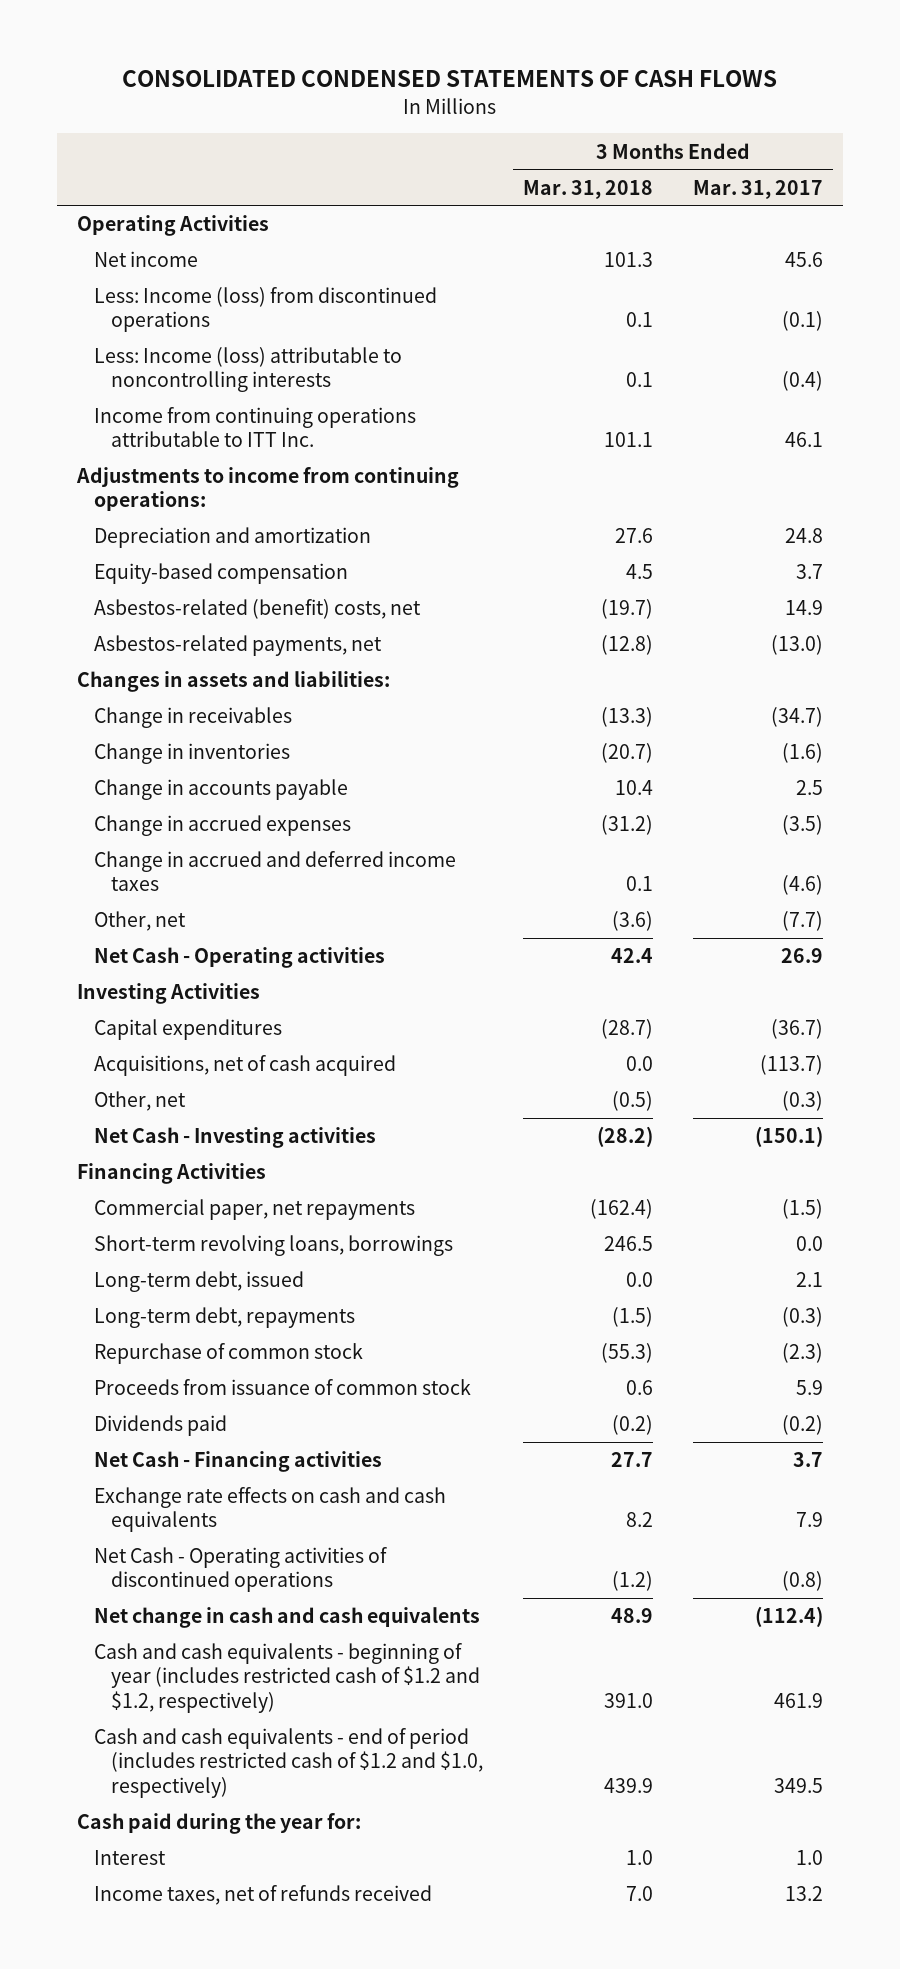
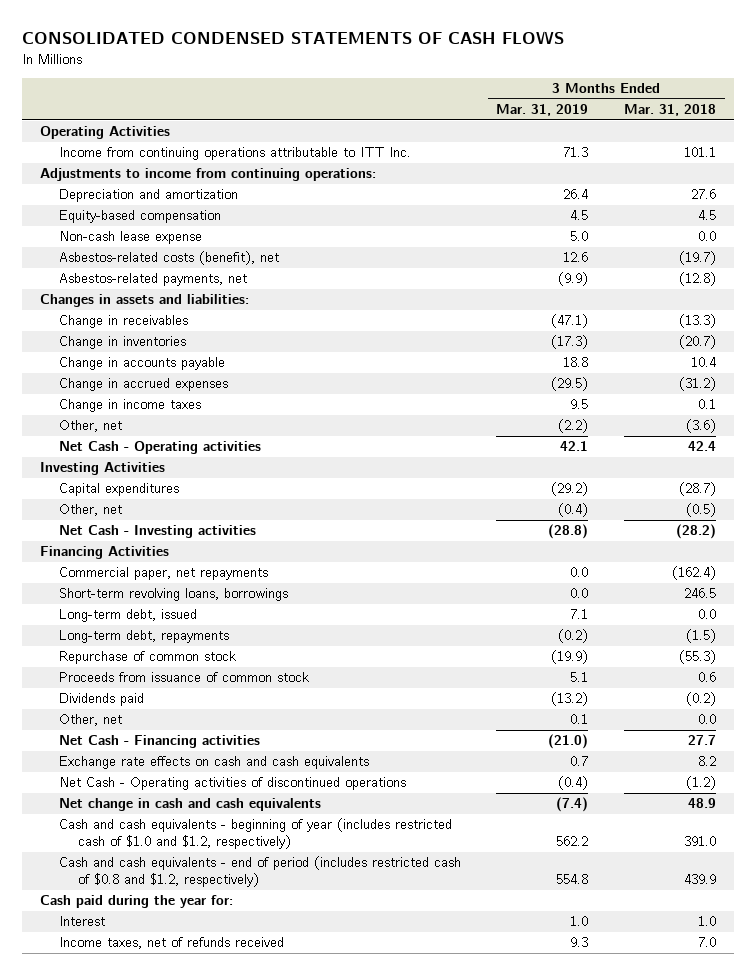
[693,179,824,199] Mar. 31, 2017 -> none
none -> [496,103,589,116] Mar. 31, 2019
[93,251,198,268] Net income -> none
[93,287,437,333] Less: Income (loss) from discontinued operations -> none
[93,347,402,393] Less: Income (loss) attributable to noncontrolling interests -> none
none -> [59,231,203,245] Non-cash lease expense
[93,599,421,620] Asbestos-related (benefit) costs, net -> [59,251,280,266] Asbestos-related costs (benefit), net
[93,851,456,892] Change in accrued and deferred income taxes -> [59,399,202,413] Change in income taxes
[93,1055,396,1077] Acquisitions, net of cash acquired -> none
none -> [59,714,123,727] Other, net
[93,1643,480,1713] Cash and cash equivalents - beginning of year (includes restricted cash of $1.2 and $1.2, respectively) -> [59,818,453,850] Cash and cash equivalents - beginning of year (includes restricted cash of $1.0 and $1.2, respectively)
[93,1728,483,1798] Cash and cash equivalents - end of period (includes restricted cash of $1.2 and $1.0, respectively) -> [59,856,462,888] Cash and cash equivalents - end of period (includes restricted cash of $0.8 and $1.2, respectively)

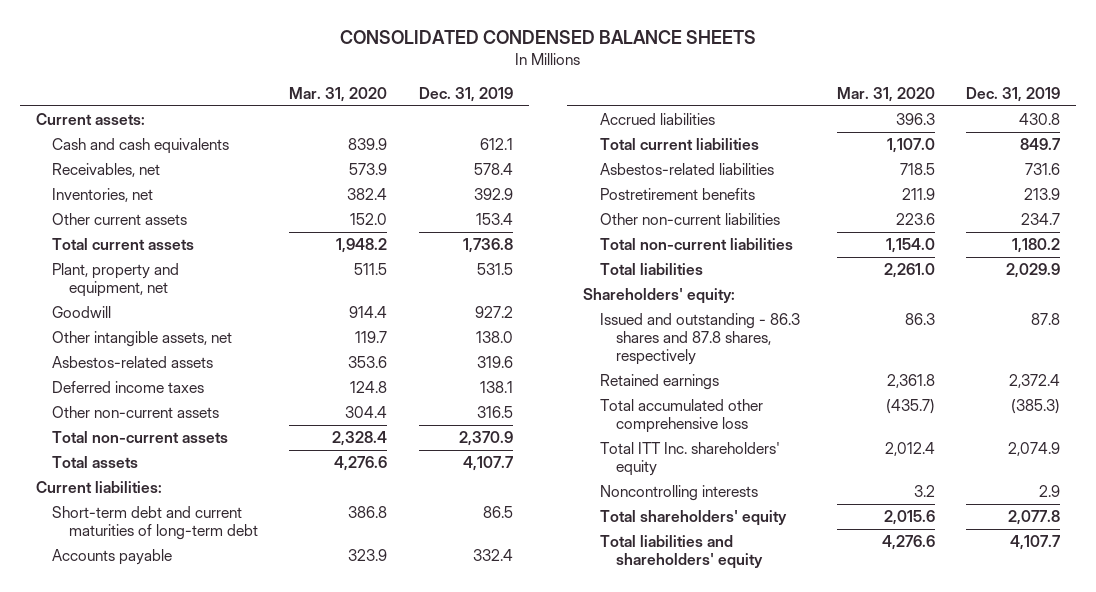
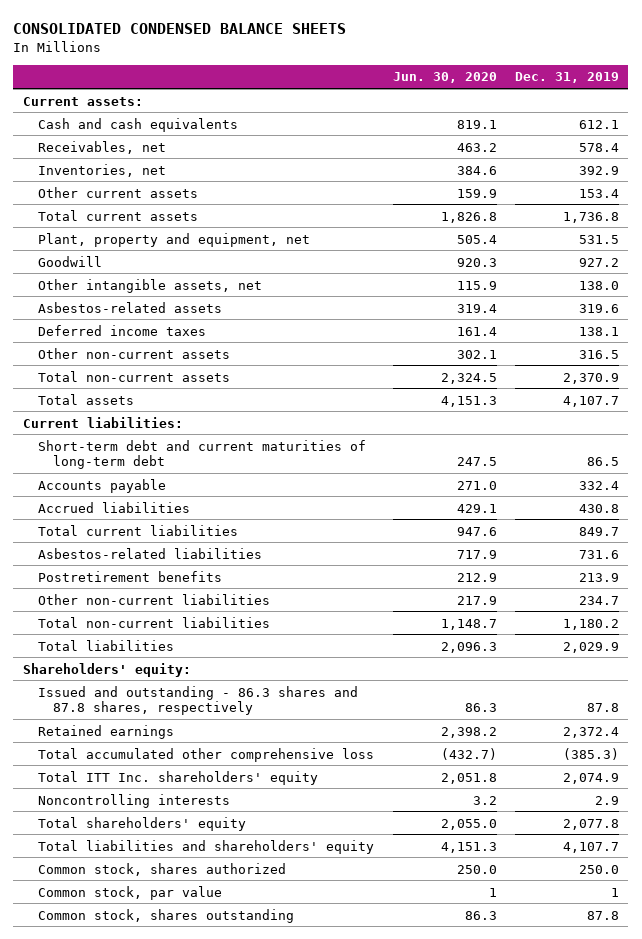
[289,86,388,102] Mar. 31, 2020 -> none
none -> [392,72,497,84] Jun. 30, 2020
none -> [37,862,286,876] Common stock, shares authorized
none -> [37,885,222,900] Common stock, par value
none -> [37,908,294,923] Common stock, shares outstanding

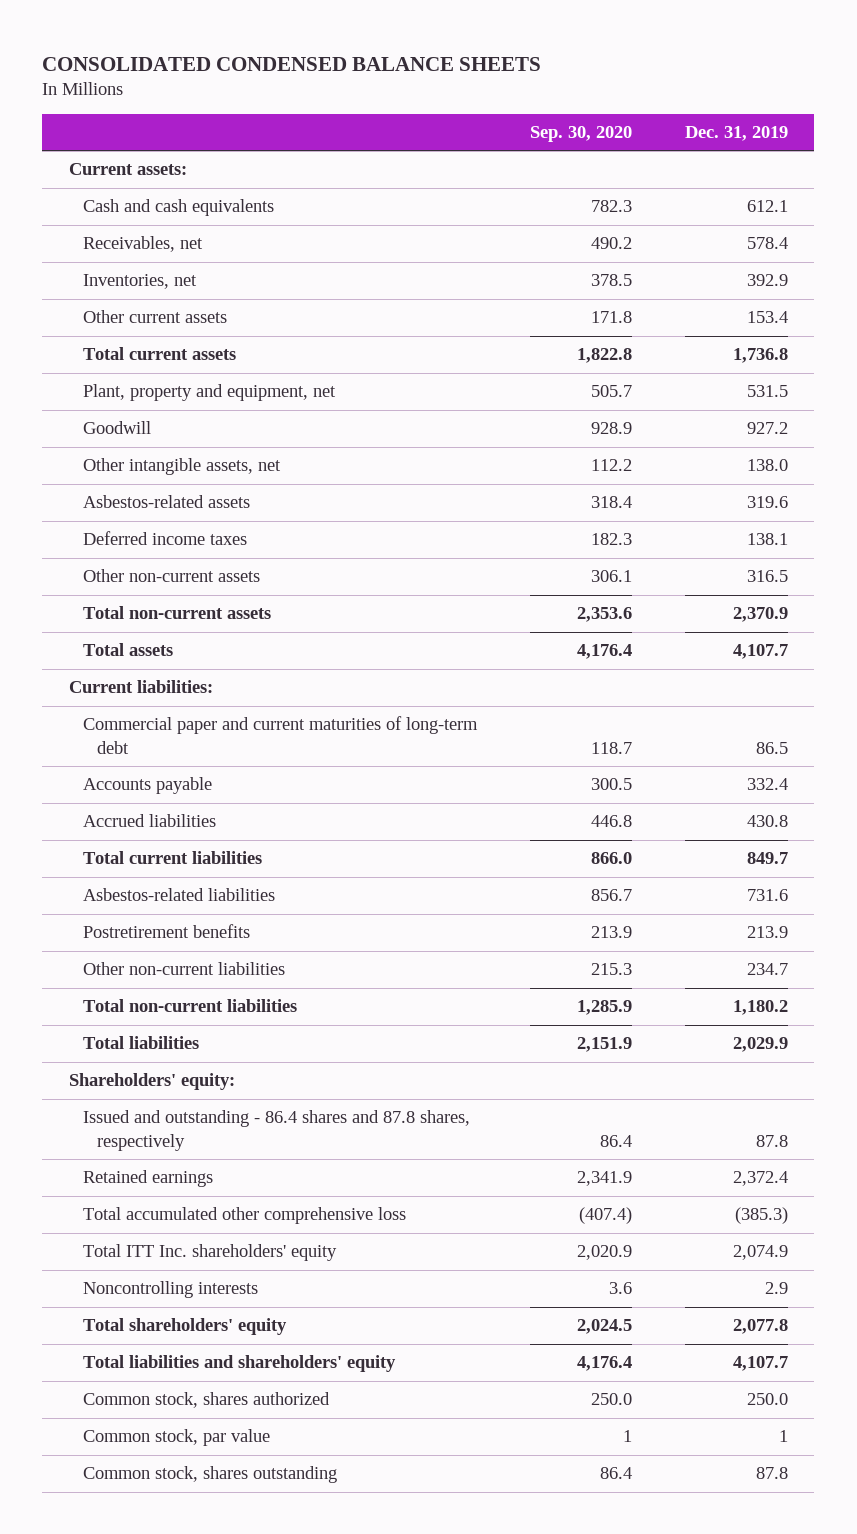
[392,72,497,84] Jun. 30, 2020 -> none
none -> [529,125,632,142] Sep. 30, 2020
[37,439,366,470] Short-term debt and current maturities of long-term debt -> [82,716,478,754] Commercial paper and current maturities of long-term debt
[37,685,358,716] Issued and outstanding - 86.3 shares and 87.8 shares, respectively -> [82,1110,470,1151] Issued and outstanding - 86.4 shares and 87.8 shares, respectively

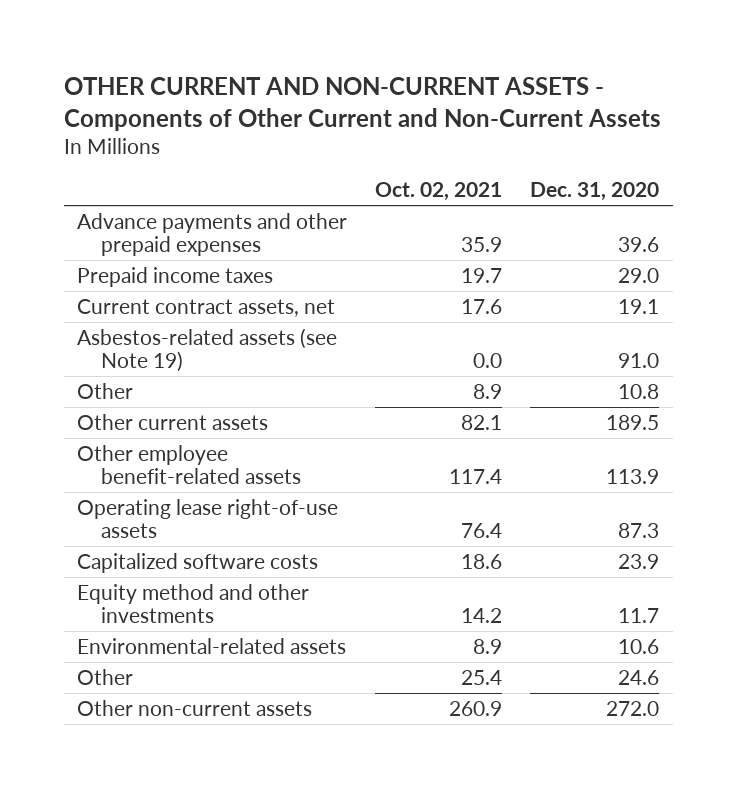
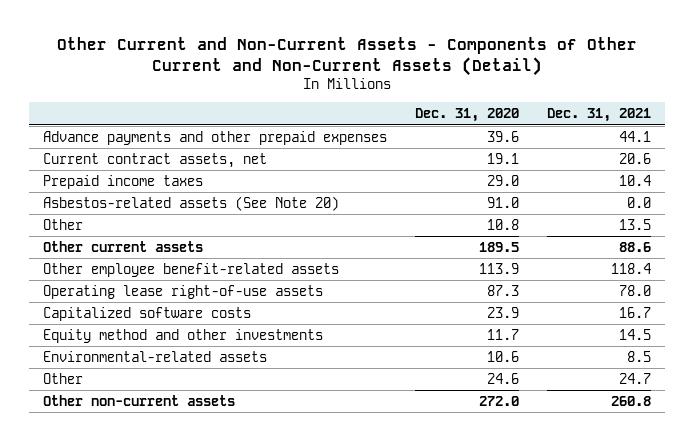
[63,77,661,131] OTHER CURRENT AND NON-CURRENT ASSETS - Components of Other Current and Non-Current Assets -> [57,37,638,77] Other Current and Non-Current Assets - Components of Other Current and Non-Current Assets (Detail)
[375,182,503,202] Oct. 02, 2021 -> none
none -> [547,108,652,123] Dec. 31, 2021
[77,266,274,287] Prepaid income taxes -> [43,174,204,189] Prepaid income taxes
[77,327,338,373] Asbestos-related assets (see Note 19) -> [43,195,340,211] Asbestos-related assets (See Note 20)

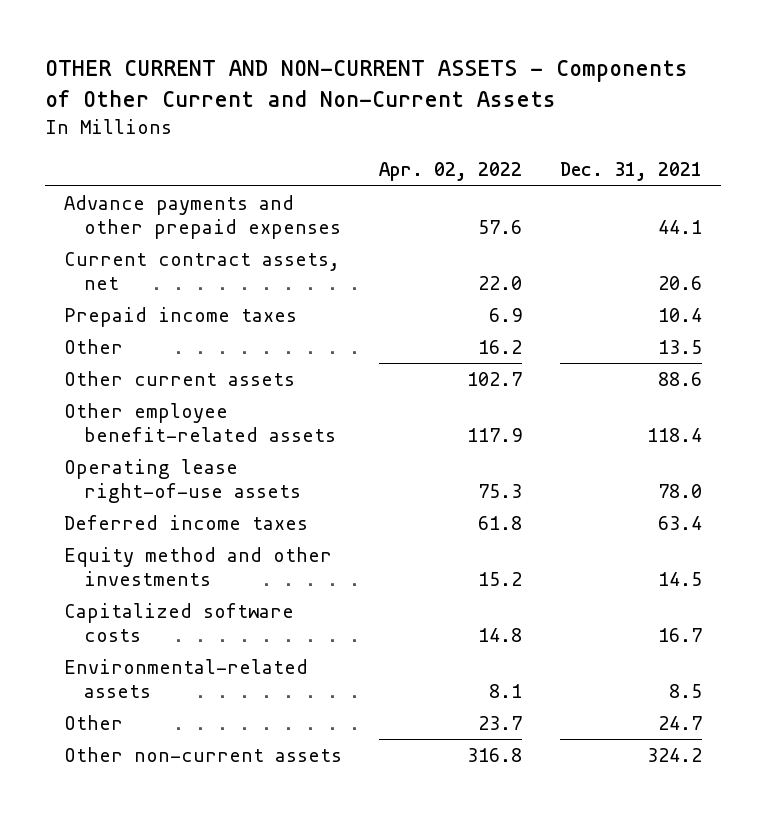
[57,37,638,77] Other Current and Non-Current Assets - Components of Other Current and Non-Current Assets (Detail) -> [44,59,688,107] OTHER CURRENT AND NON-CURRENT ASSETS - Components of Other Current and Non-Current Assets
[415,108,520,123] Dec. 31, 2020 -> none
none -> [379,162,523,182] Apr. 02, 2022
[43,195,340,211] Asbestos-related assets (See Note 20) -> none
none -> [63,514,308,530] Deferred income taxes
[43,306,252,321] Capitalized software costs -> [63,602,294,642] Capitalized software costs
[611,395,652,406] 260.8 -> [646,747,702,762] 324.2

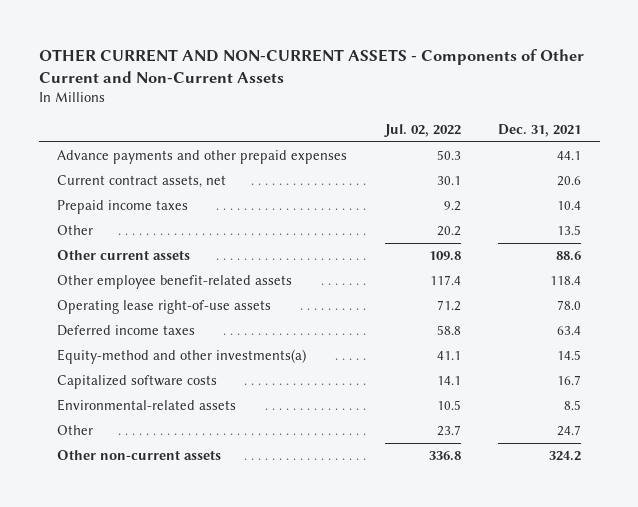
[379,162,523,182] Apr. 02, 2022 -> none
none -> [383,123,461,137] Jul. 02, 2022
[63,546,332,586] Equity method and other investments -> [57,349,307,365] Equity-method and other investments(a)

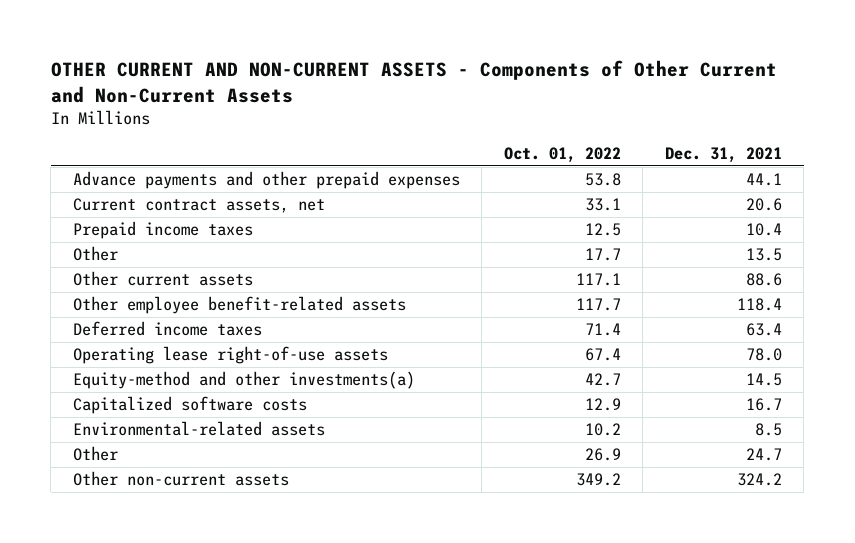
[383,123,461,137] Jul. 02, 2022 -> none
none -> [503,146,621,163] Oct. 01, 2022
[57,300,272,315] Operating lease right-of-use assets -> [72,346,388,365] Operating lease right-of-use assets

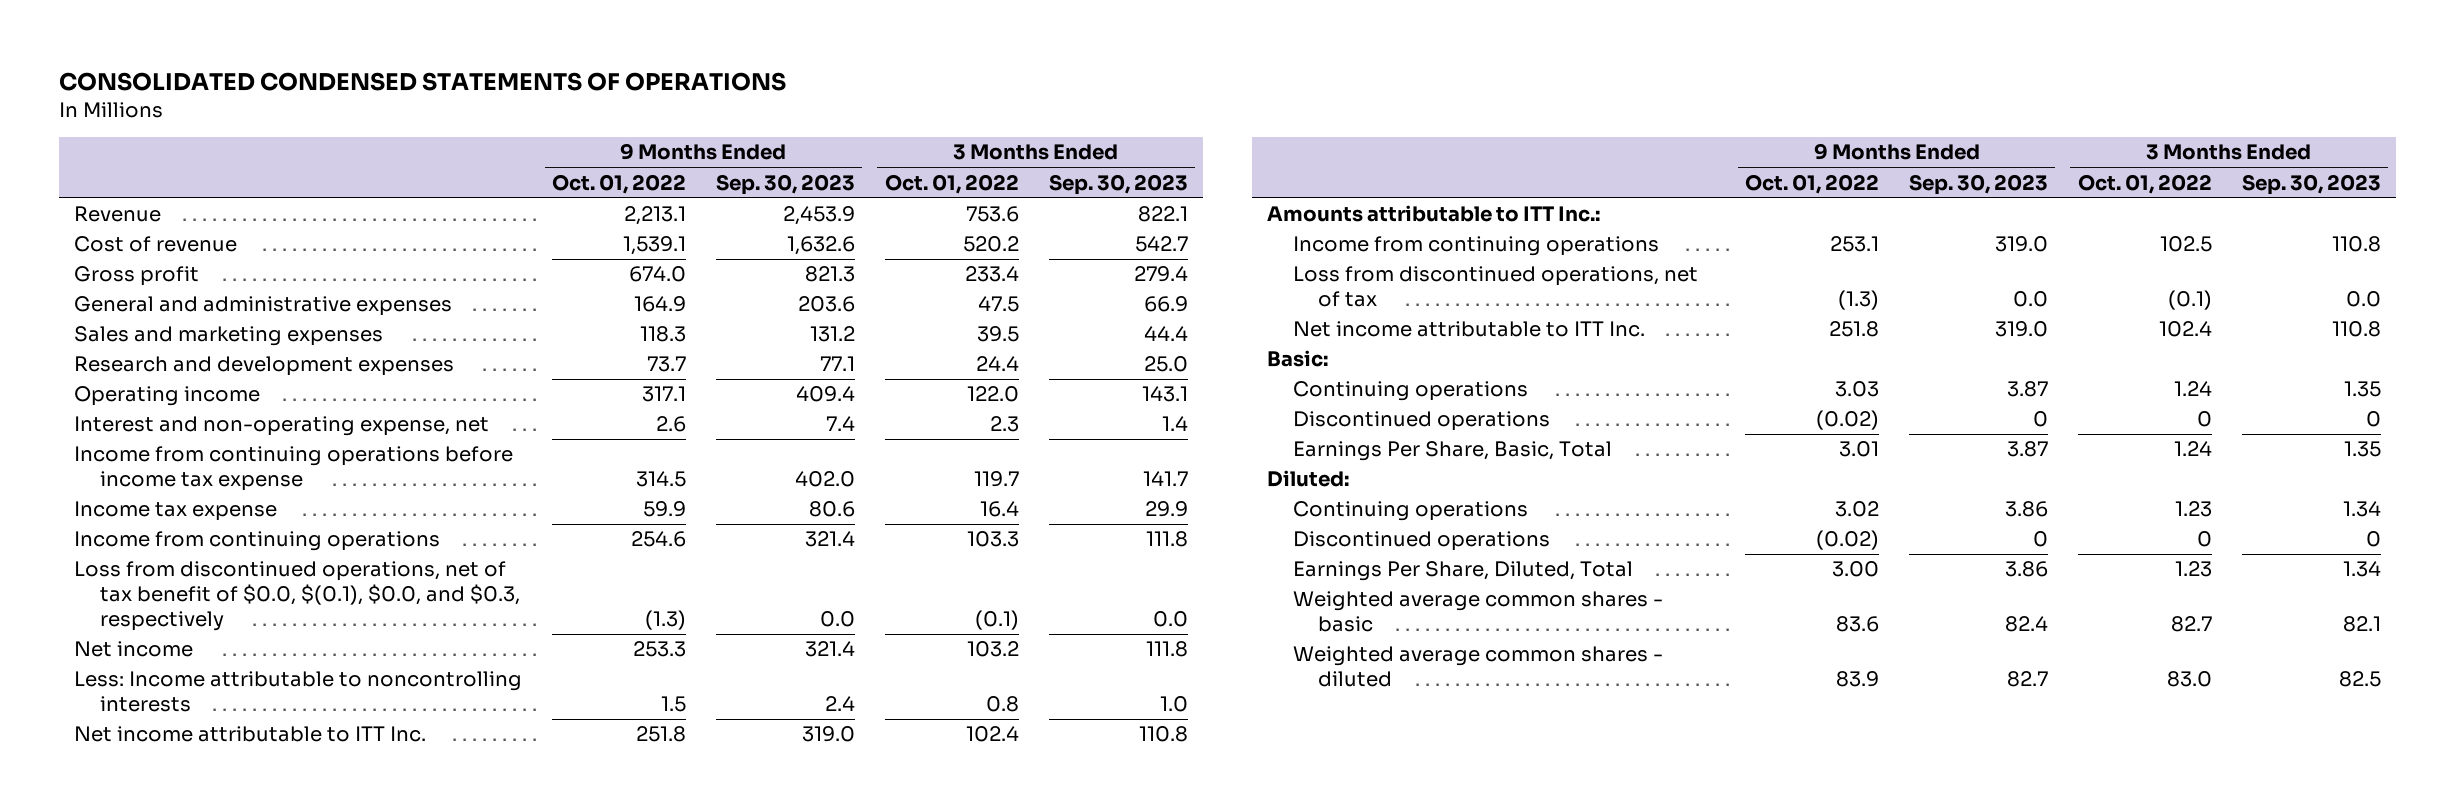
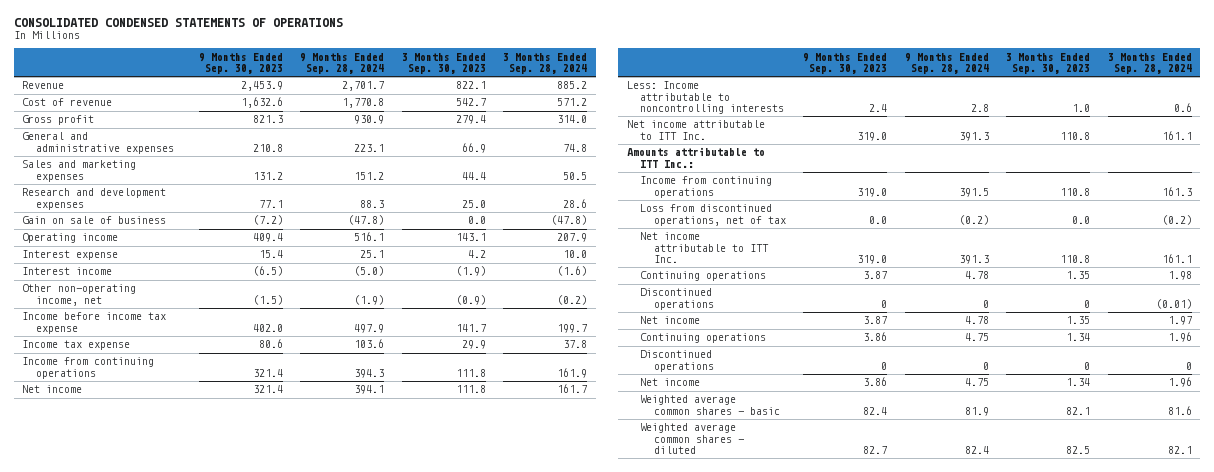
[552,173,687,194] Oct. 01, 2022 -> none
[884,173,1019,194] Oct. 01, 2022 -> none
none -> [300,52,385,74] 9 Months Ended Sep. 28, 2024
none -> [503,52,588,74] 3 Months Ended Sep. 28, 2024
[797,296,855,313] 203.6 -> [252,143,283,152] 210.8
none -> [22,216,167,225] Gain on sale of business
[74,416,490,437] Interest and non-operating expense, net -> none
none -> [22,250,119,261] Interest expense
none -> [22,267,113,276] Interest income
none -> [22,284,137,306] Other non-operating income, net
[74,446,514,492] Income from continuing operations before income tax expense -> [22,312,167,334] Income before income tax expense
[74,561,520,632] Loss from discontinued operations, net of tax benefit of $0.0, $(0.1), $0.0, and $0.3, respectively -> none
[1267,350,1329,368] Basic: -> none
[1267,470,1350,488] Diluted: -> none
[1292,441,1612,462] Earnings Per Share, Basic, Total -> [640,316,701,325] Net income
[1292,561,1633,582] Earnings Per Share, Diluted, Total -> [640,378,701,387] Net income

